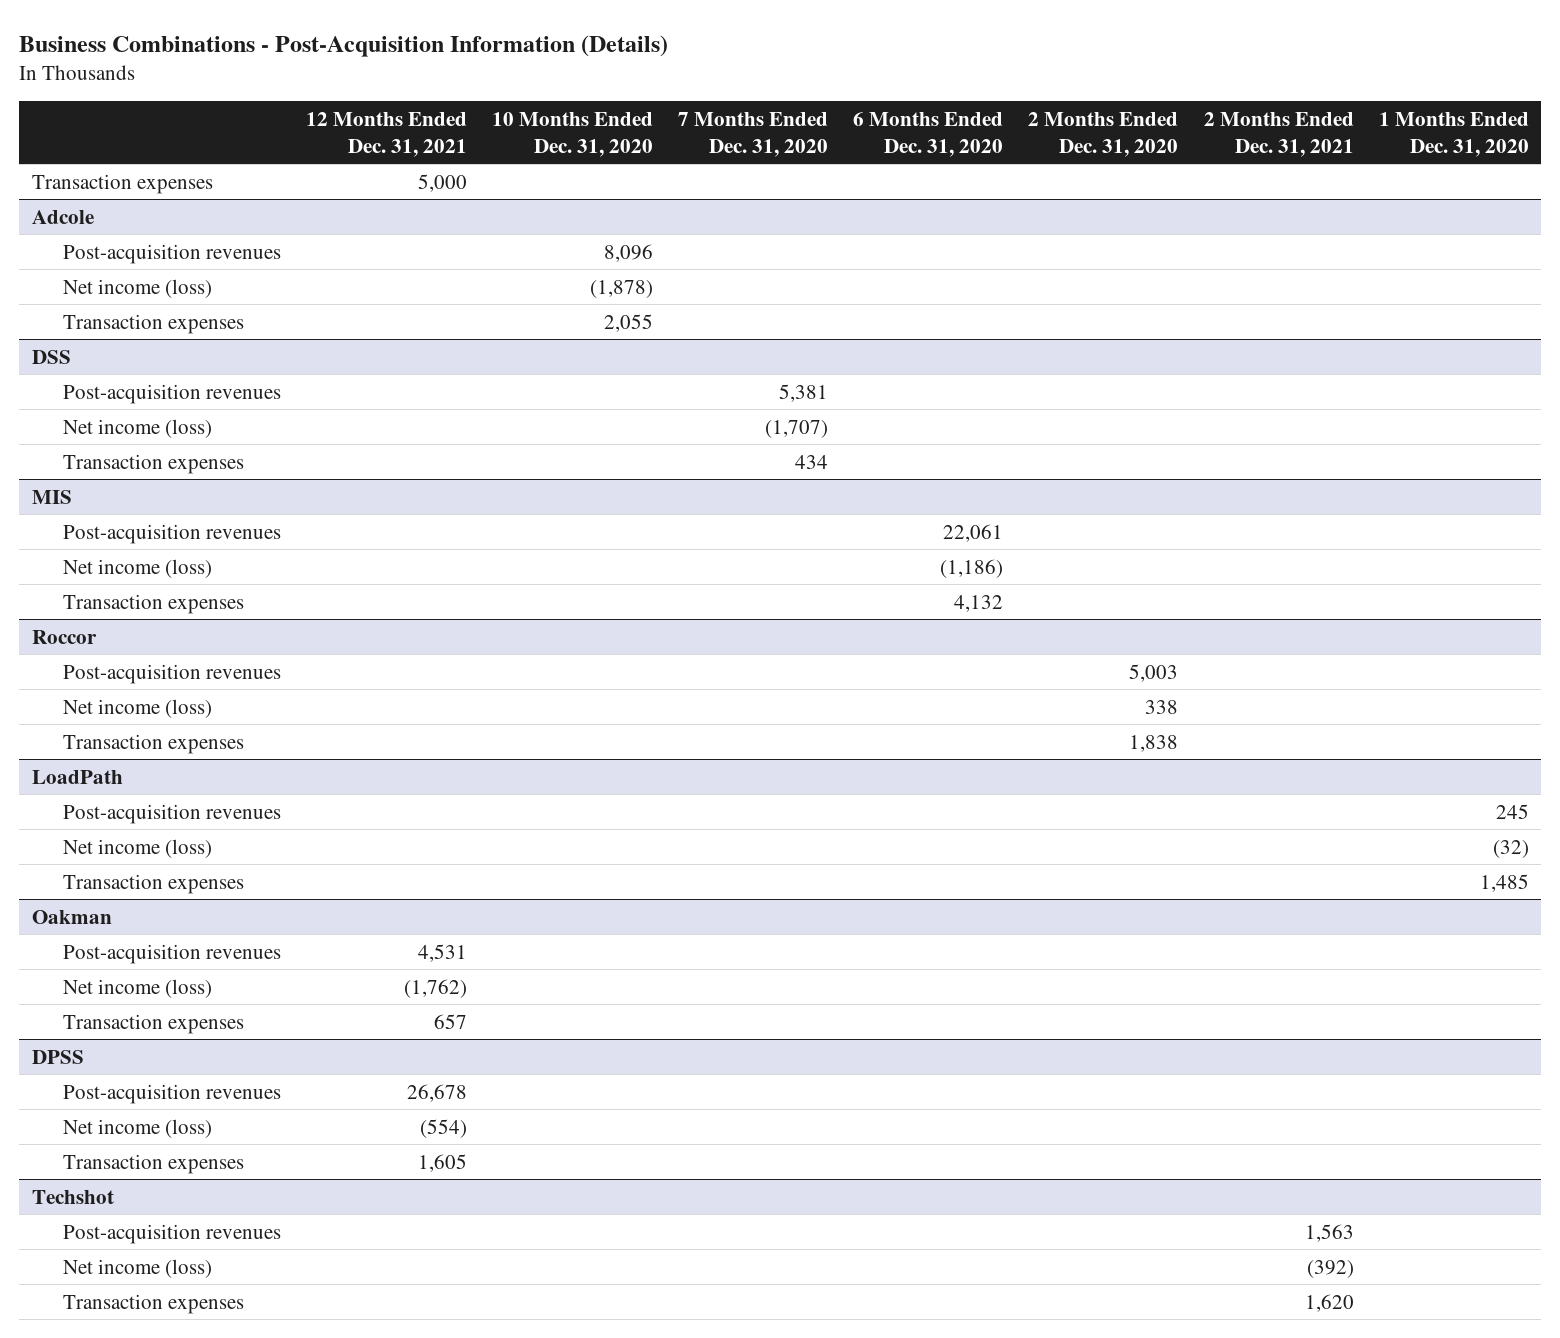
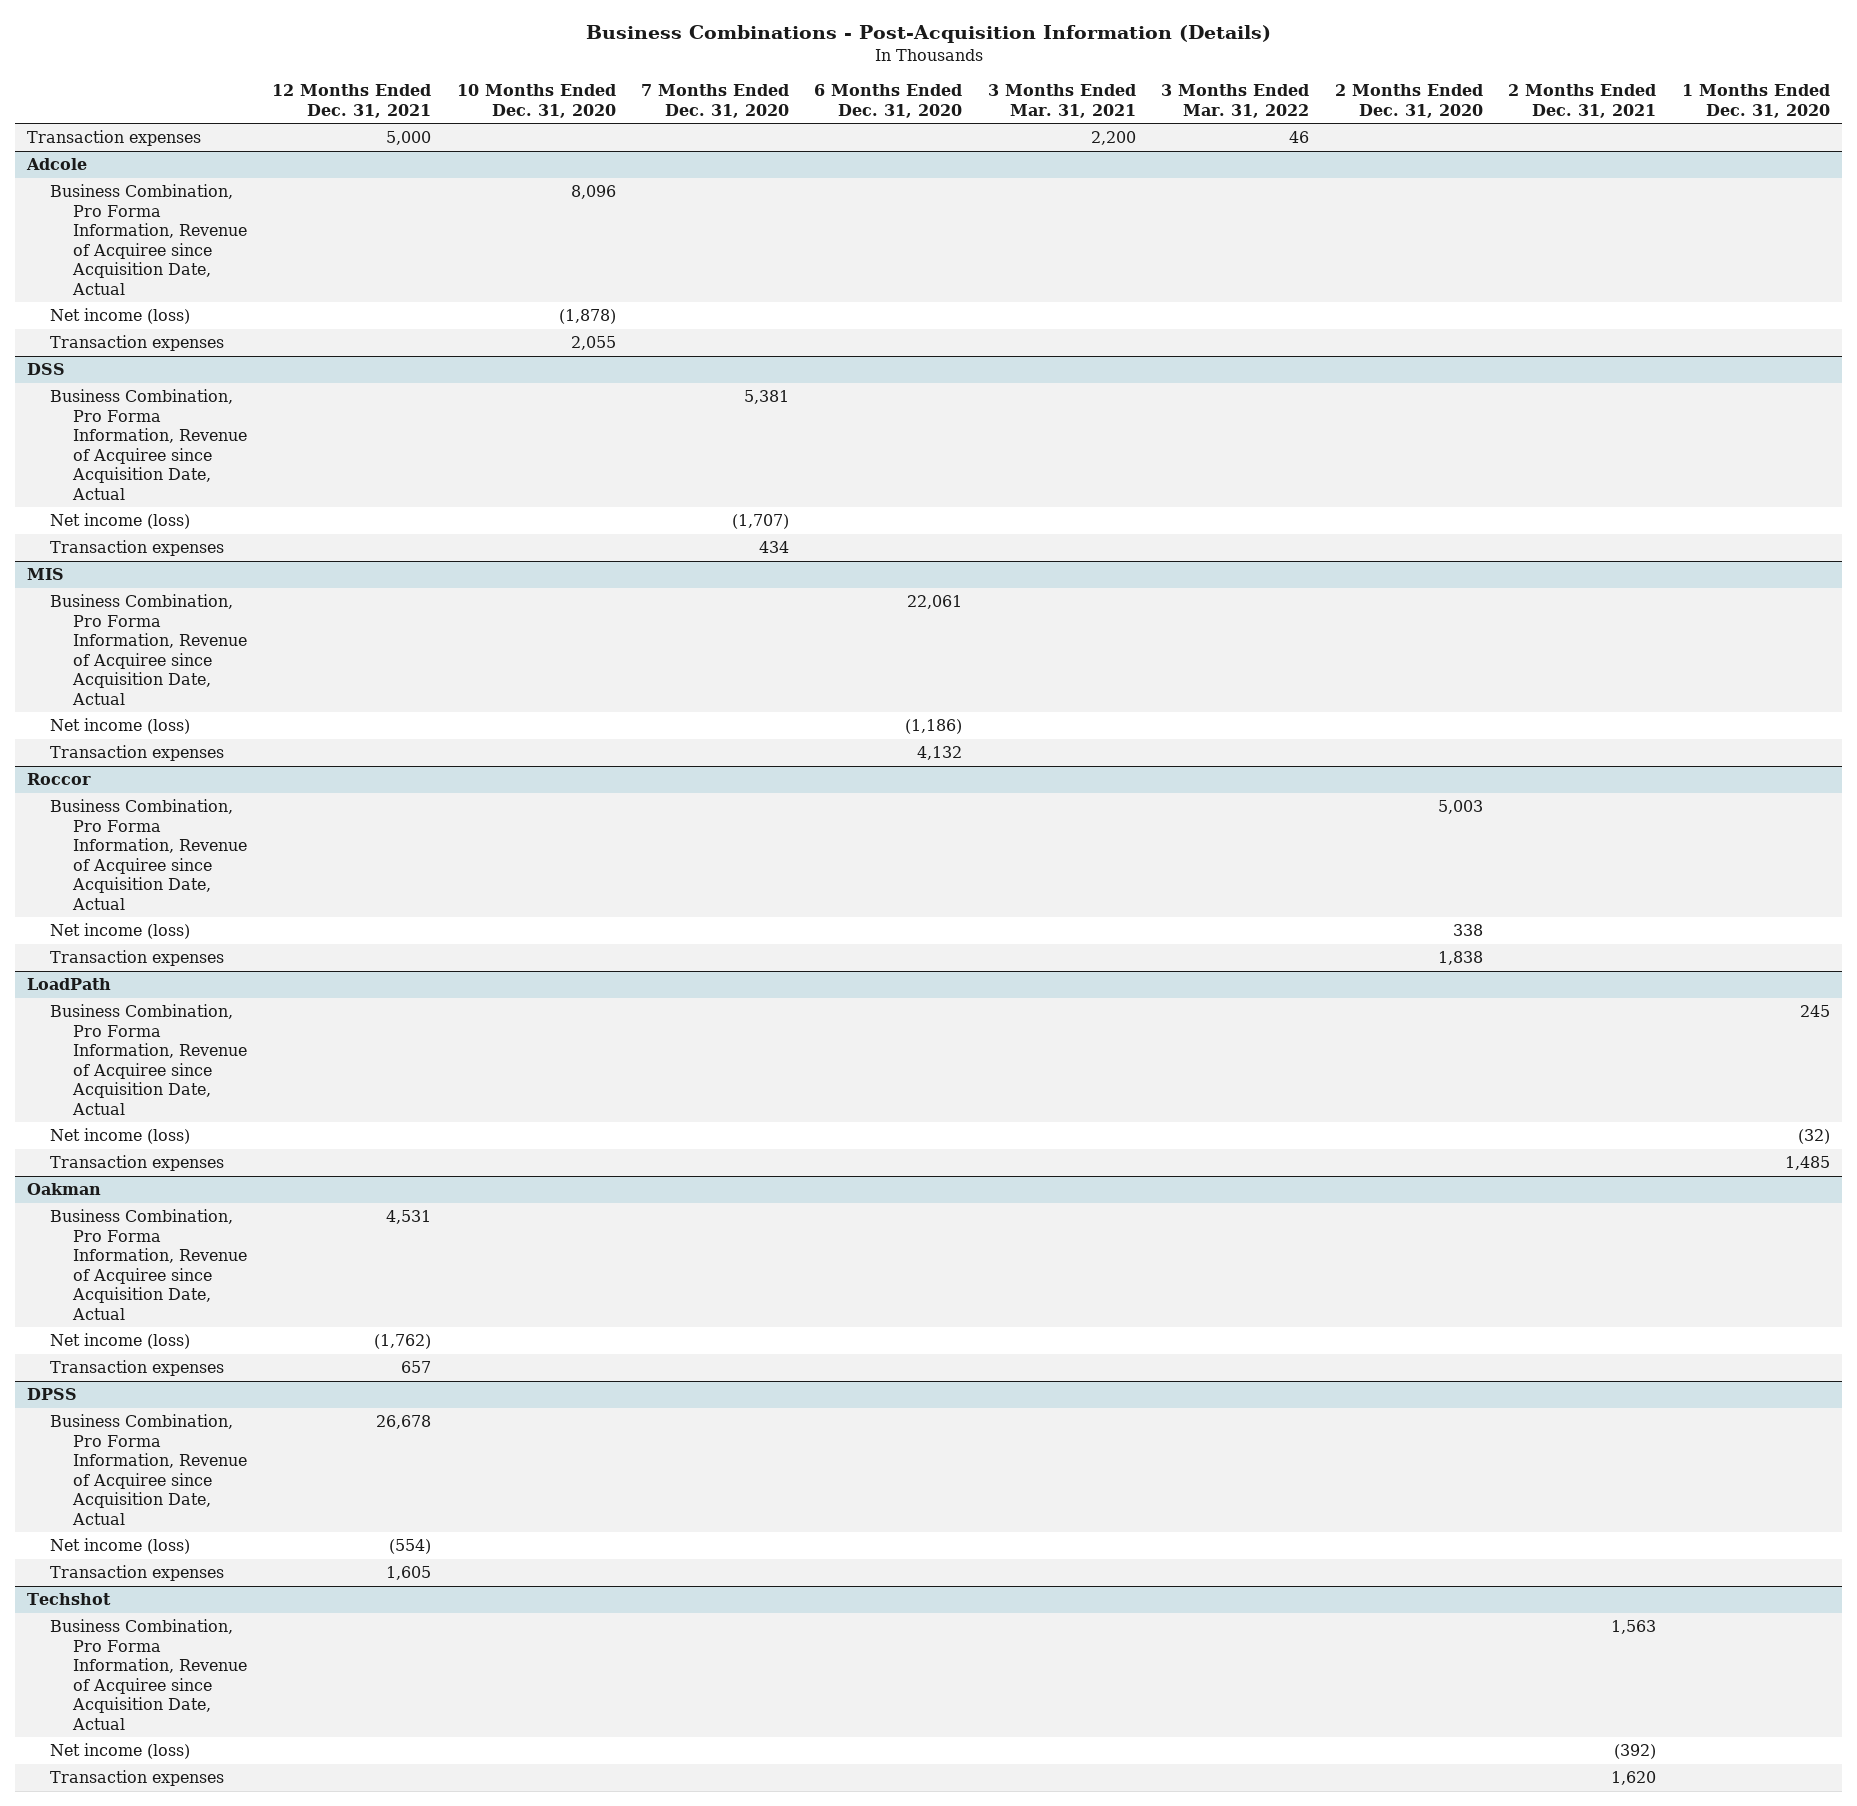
none -> [987,84,1136,118] 3 Months Ended Mar. 31, 2021
none -> [1161,84,1310,118] 3 Months Ended Mar. 31, 2022
[62,243,281,264] Post-acquisition revenues -> [49,184,247,295] Business Combination, Pro Forma Information, Revenue of Acquiree since Acquisition Date, Actual
[62,383,281,404] Post-acquisition revenues -> [49,389,247,500] Business Combination, Pro Forma Information, Revenue of Acquiree since Acquisition Date, Actual
[62,523,281,544] Post-acquisition revenues -> [49,594,247,705] Business Combination, Pro Forma Information, Revenue of Acquiree since Acquisition Date, Actual
[62,663,281,684] Post-acquisition revenues -> [49,799,247,910] Business Combination, Pro Forma Information, Revenue of Acquiree since Acquisition Date, Actual
[62,803,281,824] Post-acquisition revenues -> [49,1004,247,1115] Business Combination, Pro Forma Information, Revenue of Acquiree since Acquisition Date, Actual
[62,943,281,964] Post-acquisition revenues -> [49,1209,247,1320] Business Combination, Pro Forma Information, Revenue of Acquiree since Acquisition Date, Actual
[62,1083,281,1104] Post-acquisition revenues -> [49,1414,247,1525] Business Combination, Pro Forma Information, Revenue of Acquiree since Acquisition Date, Actual
[62,1223,281,1244] Post-acquisition revenues -> [49,1619,247,1730] Business Combination, Pro Forma Information, Revenue of Acquiree since Acquisition Date, Actual

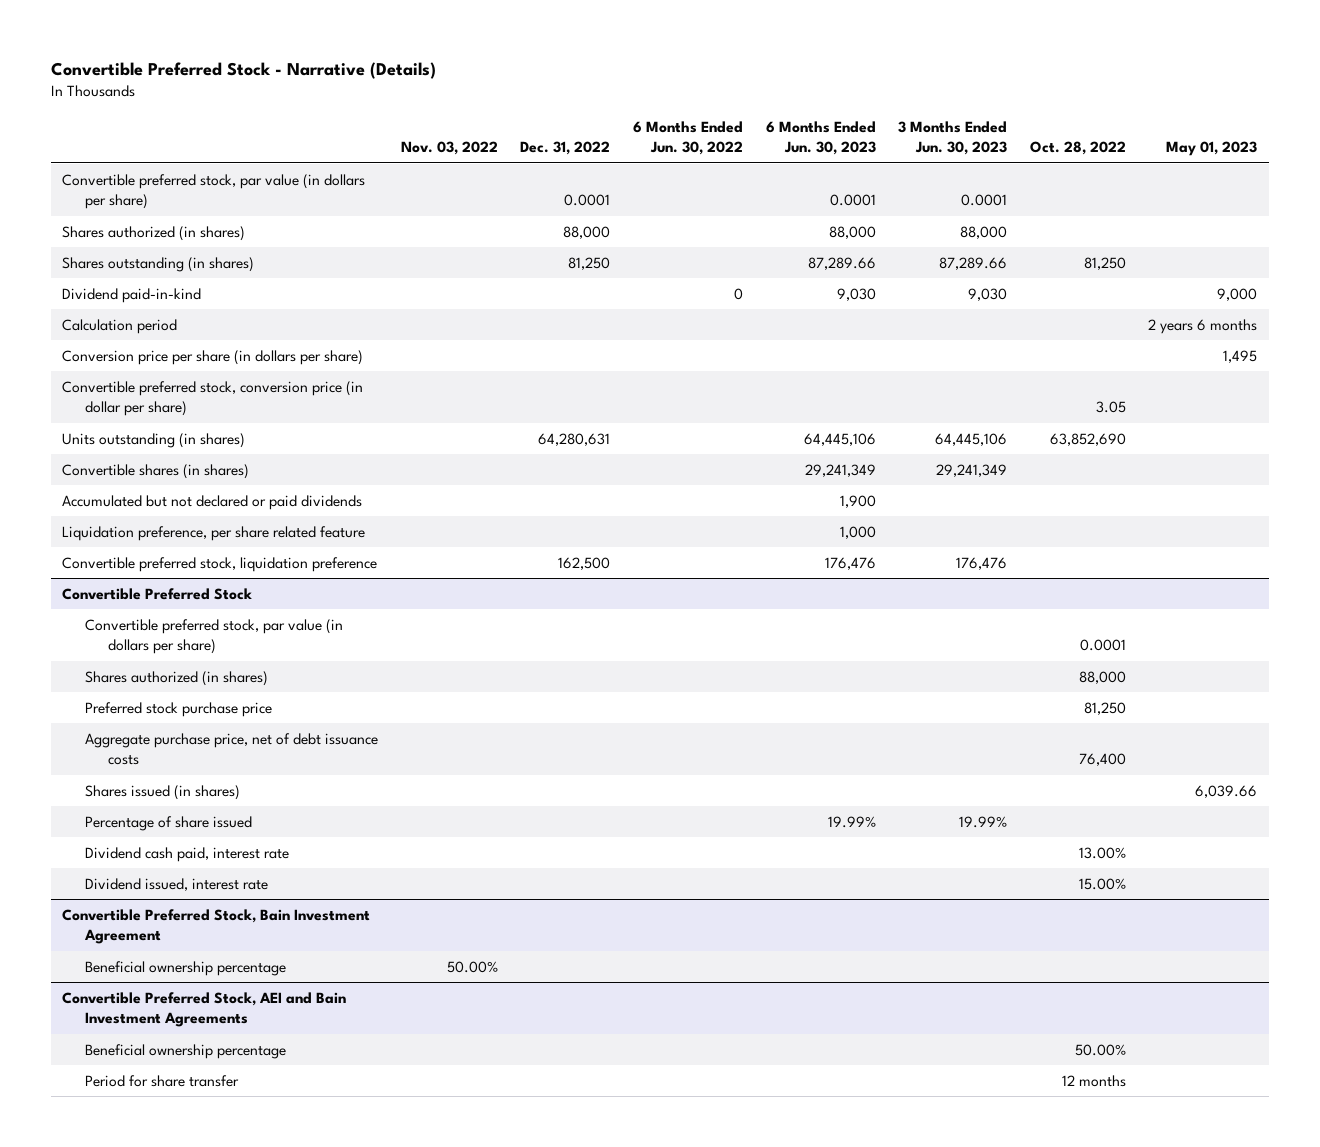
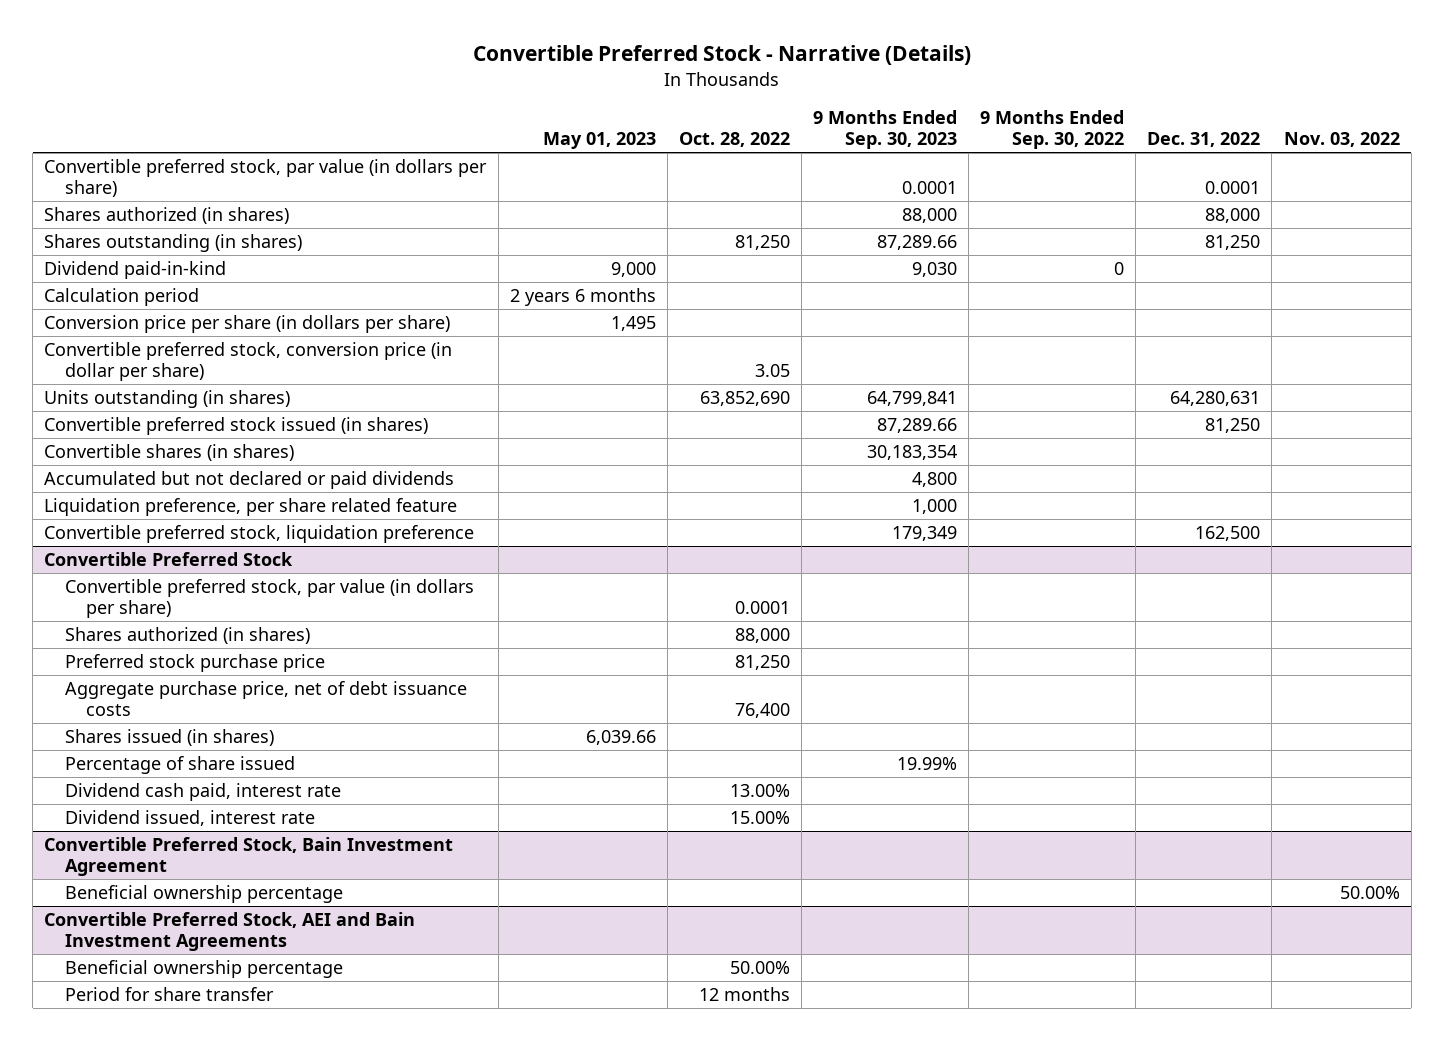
[632,121,743,156] 6 Months Ended Jun. 30, 2022 -> none
[765,121,876,156] 6 Months Ended Jun. 30, 2023 -> none
[898,121,1008,156] 3 Months Ended Jun. 30, 2023 -> none
none -> [812,109,957,150] 9 Months Ended Sep. 30, 2023
none -> [980,109,1125,150] 9 Months Ended Sep. 30, 2022
none -> [44,417,429,436] Convertible preferred stock issued (in shares)

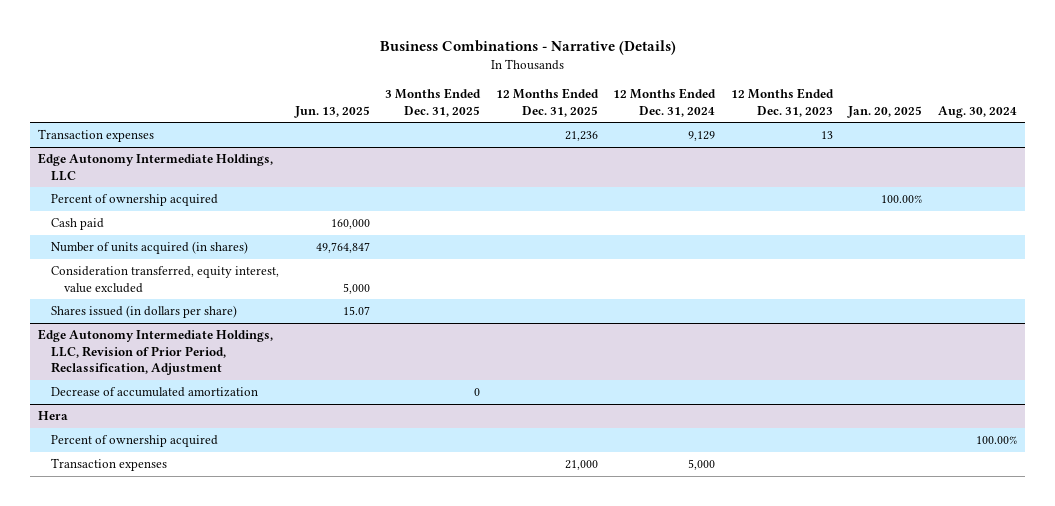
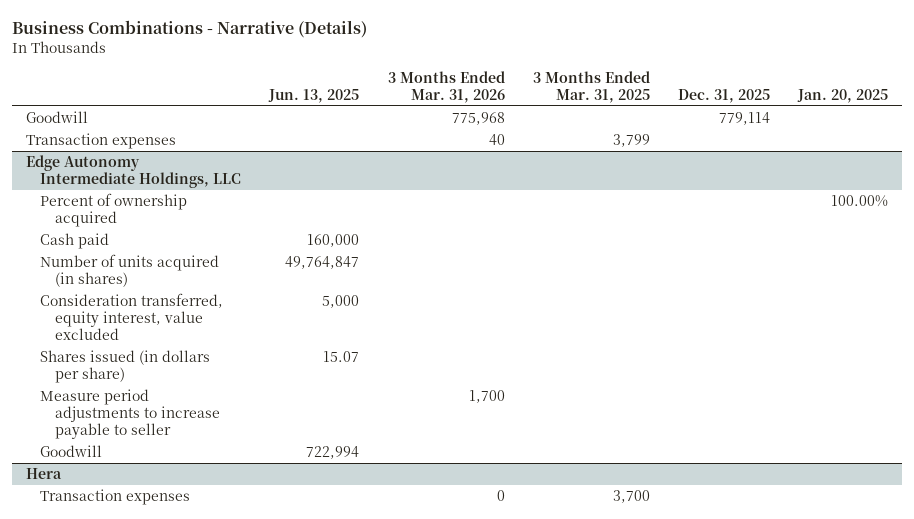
[385,88,482,117] 3 Months Ended Dec. 31, 2025 -> none
[495,88,599,117] 12 Months Ended Dec. 31, 2025 -> none
[613,88,717,117] 12 Months Ended Dec. 31, 2024 -> none
[730,88,834,117] 12 Months Ended Dec. 31, 2023 -> none
[938,105,1018,118] Aug. 30, 2024 -> none
none -> [387,70,505,103] 3 Months Ended Mar. 31, 2026
none -> [532,70,650,103] 3 Months Ended Mar. 31, 2025
none -> [677,88,770,103] Dec. 31, 2025
none -> [25,111,88,124] Goodwill
[38,329,274,375] Edge Autonomy Intermediate Holdings, LLC, Revision of Prior Period, Reclassification, Adjustment -> none
[51,387,259,398] Decrease of accumulated amortization -> none
none -> [40,389,220,439] Measure period adjustments to increase payable to seller
none -> [40,445,103,458] Goodwill
[51,435,219,448] Percent of ownership acquired -> none

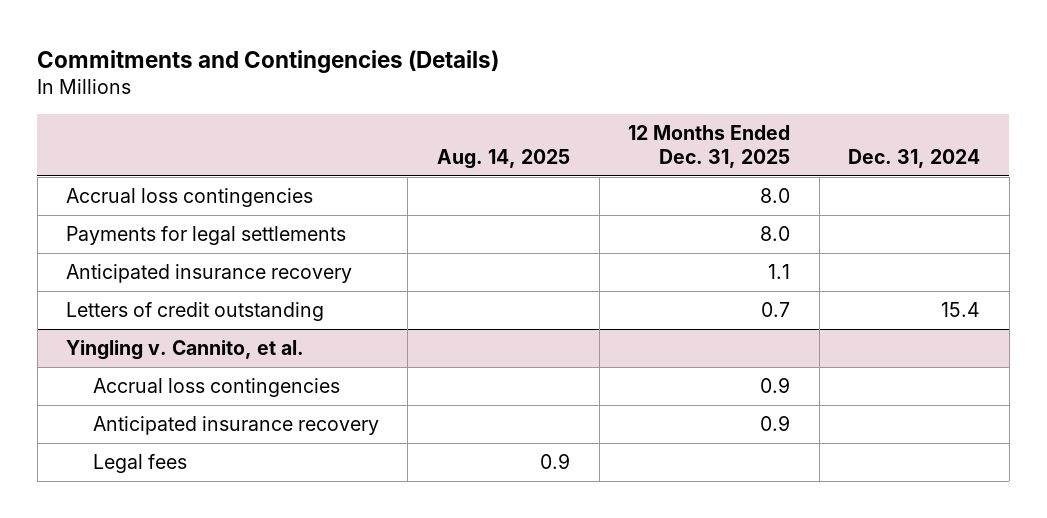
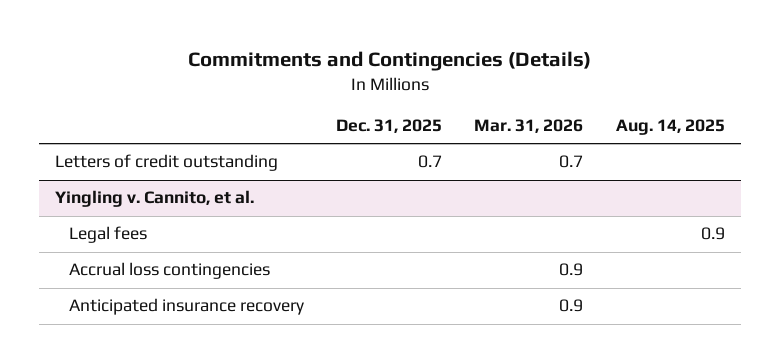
[628,124,791,168] 12 Months Ended Dec. 31, 2025 -> none
[848,148,981,168] Dec. 31, 2024 -> none
none -> [335,119,442,134] Dec. 31, 2025
none -> [474,119,584,134] Mar. 31, 2026
[66,188,314,208] Accrual loss contingencies -> none
[66,226,347,246] Payments for legal settlements -> none
[66,264,353,284] Anticipated insurance recovery -> none
[92,454,187,474] Legal fees -> [68,226,147,244] Legal fees

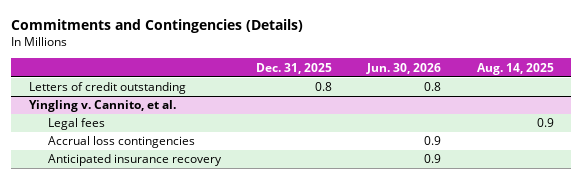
[474,119,584,134] Mar. 31, 2026 -> none
none -> [366,62,442,74] Jun. 30, 2026
[417,155,442,169] 0.7 -> [314,82,332,92] 0.8

